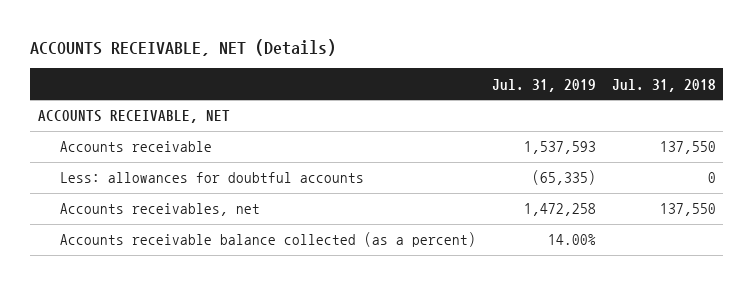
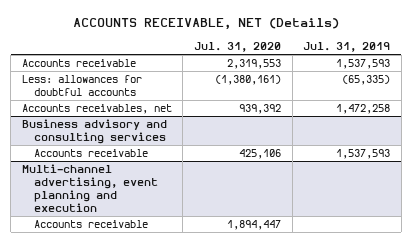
[611,78,716,92] Jul. 31, 2018 -> none
none -> [194,41,282,52] Jul. 31, 2020
[37,110,230,124] ACCOUNTS RECEIVABLE, NET -> none
[60,232,477,248] Accounts receivable balance collected (as a percent) -> none
none -> [21,119,167,144] Business advisory and consulting services
none -> [34,149,149,158] Accounts receivable
none -> [21,164,159,212] Multi-channel advertising, event planning and execution
none -> [34,220,149,229] Accounts receivable

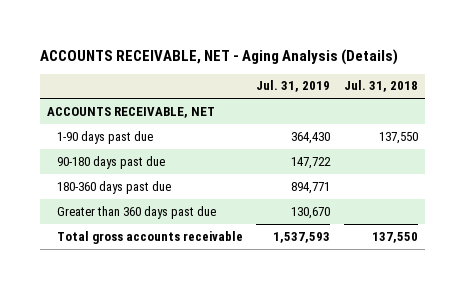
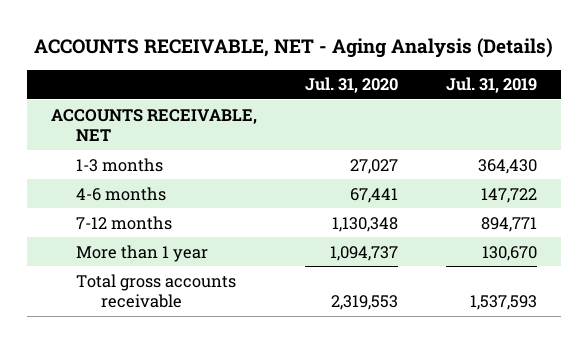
[343,80,418,93] Jul. 31, 2018 -> none
none -> [305,77,399,94] Jul. 31, 2020
[56,130,153,144] 1-90 days past due -> [76,157,164,172] 1-3 months
[56,155,165,169] 90-180 days past due -> [76,186,167,201] 4-6 months
[56,180,171,194] 180-360 days past due -> [76,215,173,230] 7-12 months
[56,205,216,219] Greater than 360 days past due -> [76,244,209,262] More than 1 year

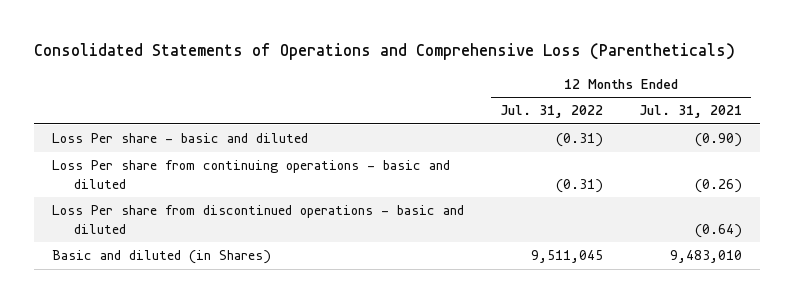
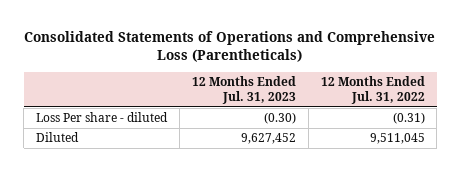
[639,105,743,119] Jul. 31, 2021 -> none
none -> [191,76,296,104] 12 Months Ended Jul. 31, 2023
[52,160,451,189] Loss Per share from continuing operations - basic and diluted -> none
[52,205,465,234] Loss Per share from discontinued operations - basic and diluted -> none
[52,133,309,144] Loss Per share - basic and diluted -> [36,112,169,123] Loss Per share - diluted
[52,250,272,265] Basic and diluted (in Shares) -> [36,132,80,143] Diluted

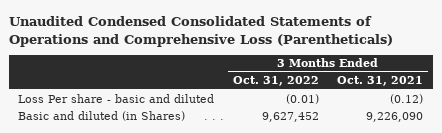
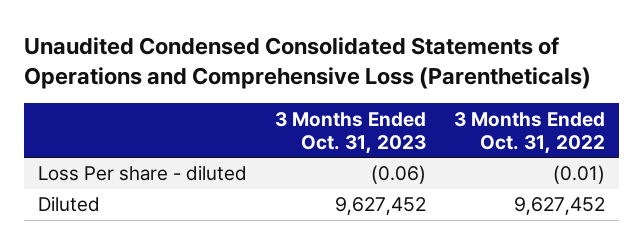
[337,76,424,87] Oct. 31, 2021 -> none
none -> [274,111,426,154] 3 Months Ended Oct. 31, 2023
[18,93,215,103] Loss Per share - basic and diluted -> [37,165,247,182] Loss Per share - diluted
[18,110,186,121] Basic and diluted (in Shares) -> [37,196,100,213] Diluted

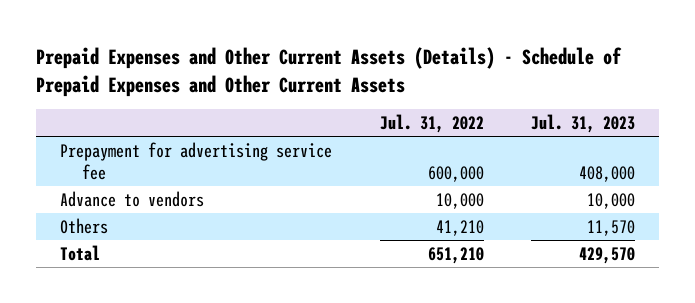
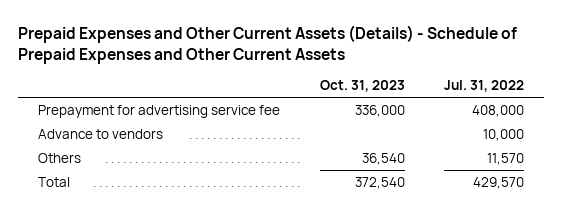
[531,114,636,134] Jul. 31, 2023 -> none
none -> [319,80,405,93] Oct. 31, 2023
[427,165,484,182] 600,000 -> [472,104,525,117] 408,000
[435,219,484,236] 41,210 -> [487,152,525,165] 11,570
[427,246,484,264] 651,210 -> [473,176,525,189] 429,570

